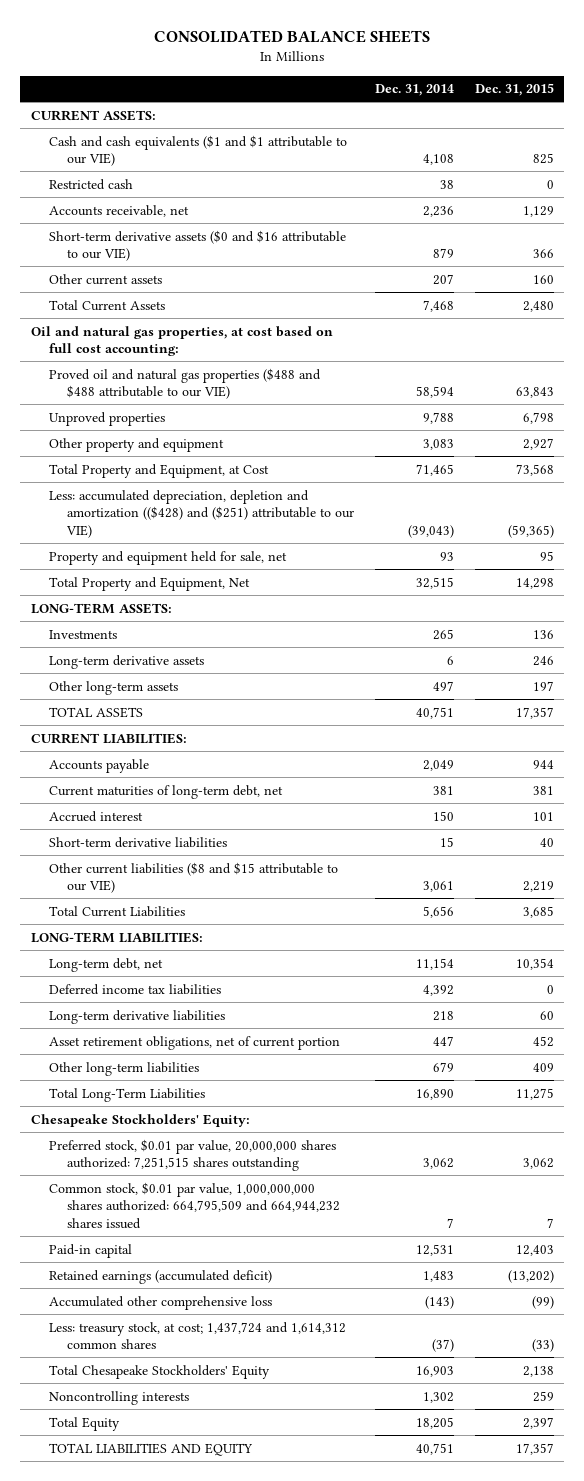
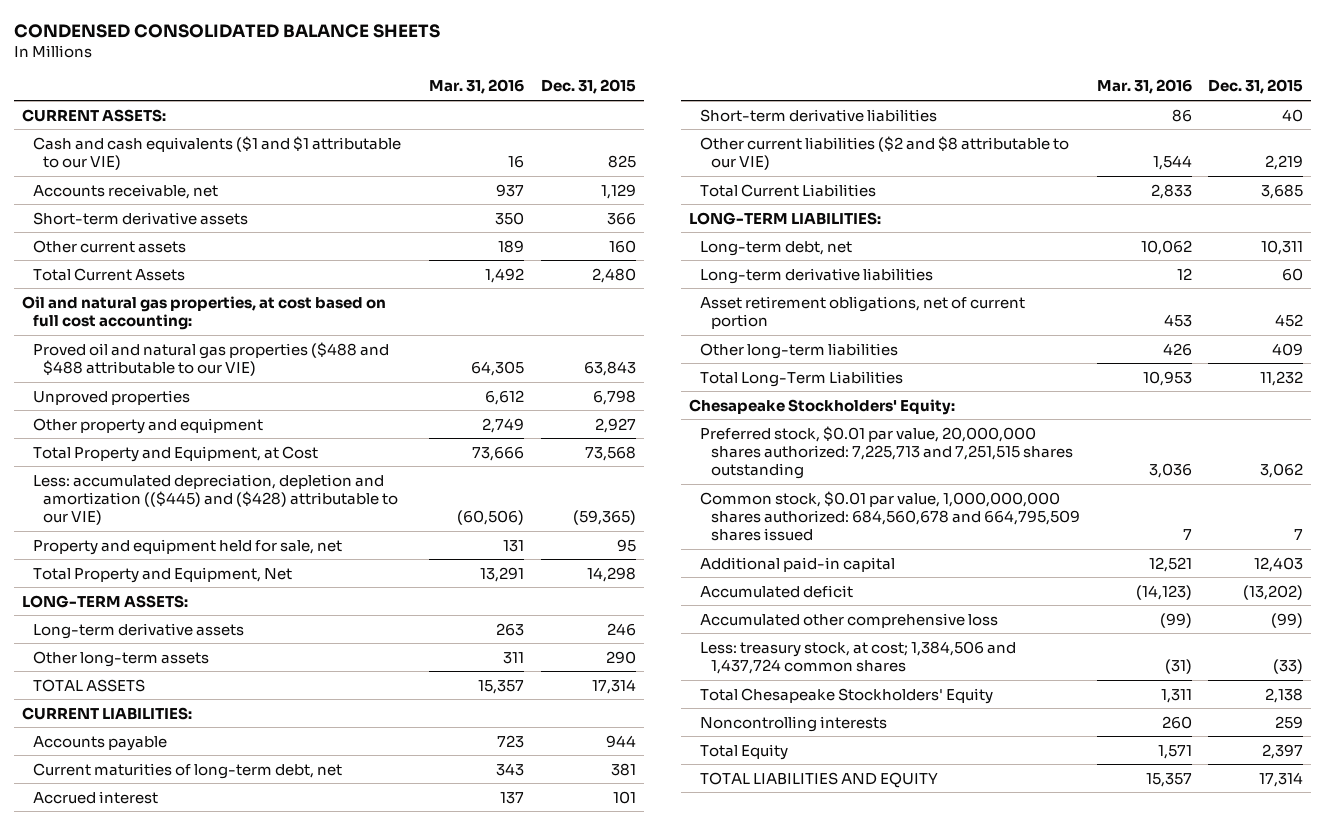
[154,30,431,44] CONSOLIDATED BALANCE SHEETS -> [13,23,440,38] CONDENSED CONSOLIDATED BALANCE SHEETS
[374,84,454,97] Dec. 31, 2014 -> none
none -> [429,79,525,95] Mar. 31, 2016
[48,178,133,190] Restricted cash -> none
[48,229,346,262] Short-term derivative assets ($0 and $16 attributable to our VIE) -> [32,211,248,225] Short-term derivative assets
[48,489,355,538] Less: accumulated depreciation, depletion and amortization (($428) and ($251) attributable to our VIE) -> [32,473,399,526] Less: accumulated depreciation, depletion and amortization (($445) and ($428) attributable to our VIE)
[48,629,117,639] Investments -> none
[532,680,554,691] 197 -> [605,650,636,664] 290
[515,706,554,719] 17,357 -> [591,678,636,694] 17,314
[48,861,338,894] Other current liabilities ($8 and $15 attributable to our VIE) -> [700,135,1070,171] Other current liabilities ($2 and $8 attributable to our VIE)
[48,983,221,995] Deferred income tax liabilities -> none
[515,957,554,970] 10,354 -> [1261,239,1304,255] 10,311
[515,1087,554,1100] 11,275 -> [1260,370,1304,386] 11,232
[48,1138,336,1172] Preferred stock, $0.01 par value, 20,000,000 shares authorized: 7,251,515 shares outstanding -> [700,425,1073,480] Preferred stock, $0.01 par value, 20,000,000 shares authorized: 7,225,713 and 7,251,515 shares outstanding
[48,1181,341,1229] Common stock, $0.01 par value, 1,000,000,000 shares authorized: 664,795,509 and 664,944,232 shares issued -> [700,490,1080,542] Common stock, $0.01 par value, 1,000,000,000 shares authorized: 684,560,678 and 664,795,509 shares issued
[48,1243,132,1258] Paid-in capital -> [700,556,896,572] Additional paid-in capital
[48,1269,272,1284] Retained earnings (accumulated deficit) -> [700,584,854,598] Accumulated deficit
[48,1321,346,1350] Less: treasury stock, at cost; 1,437,724 and 1,614,312 common shares -> [700,640,1017,675] Less: treasury stock, at cost; 1,384,506 and 1,437,724 common shares
[515,1442,554,1455] 17,357 -> [1259,771,1304,787] 17,314

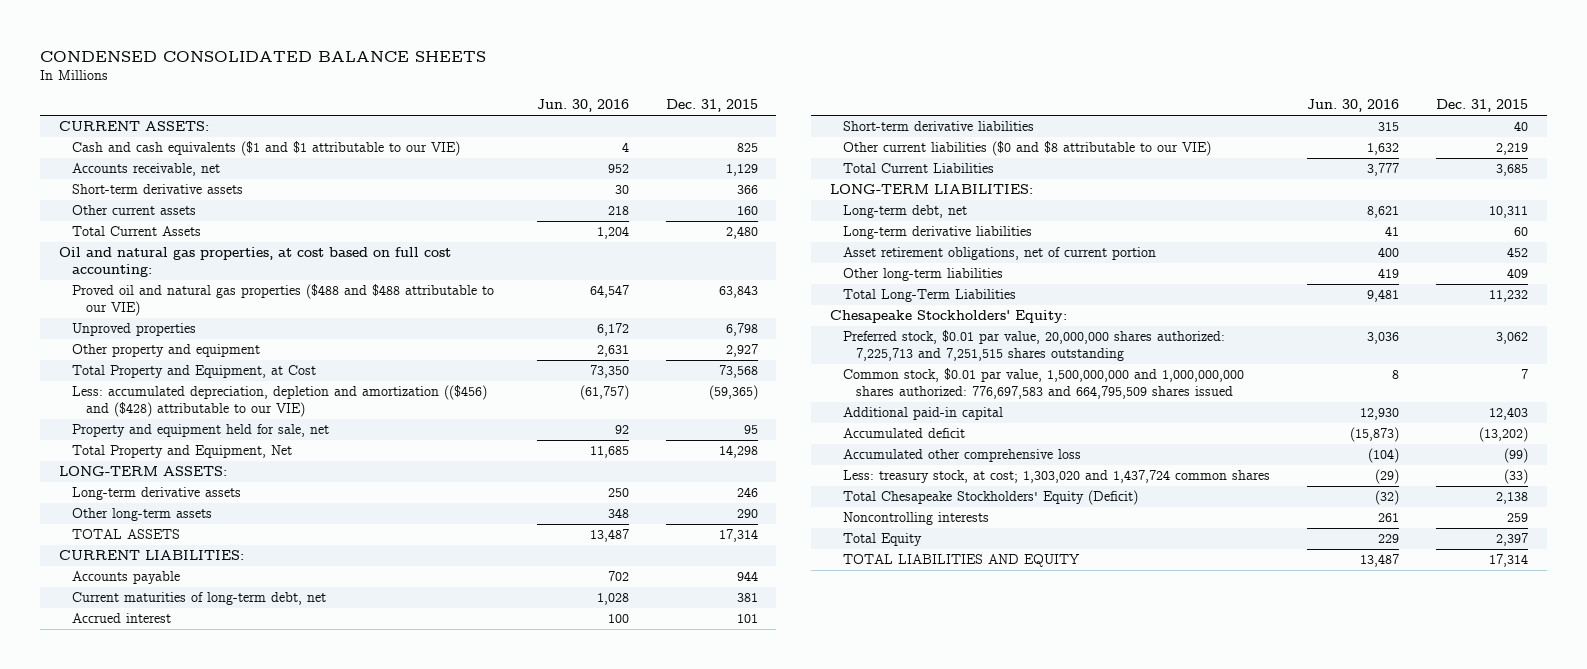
[429,79,525,95] Mar. 31, 2016 -> none
none -> [536,99,629,113] Jun. 30, 2016
[32,473,399,526] Less: accumulated depreciation, depletion and amortization (($445) and ($428) attributable to our VIE) -> [72,385,488,417] Less: accumulated depreciation, depletion and amortization (($456) and ($428) attributable to our VIE)
[700,135,1070,171] Other current liabilities ($2 and $8 attributable to our VIE) -> [842,141,1211,157] Other current liabilities ($0 and $8 attributable to our VIE)
[700,490,1080,542] Common stock, $0.01 par value, 1,000,000,000 shares authorized: 684,560,678 and 664,795,509 shares issued -> [842,368,1244,399] Common stock, $0.01 par value, 1,500,000,000 and 1,000,000,000 shares authorized: 776,697,583 and 664,795,509 shares issued
[700,640,1017,675] Less: treasury stock, at cost; 1,384,506 and 1,437,724 common shares -> [842,470,1270,484] Less: treasury stock, at cost; 1,303,020 and 1,437,724 common shares
[700,687,994,704] Total Chesapeake Stockholders' Equity -> [842,490,1138,506] Total Chesapeake Stockholders' Equity (Deficit)

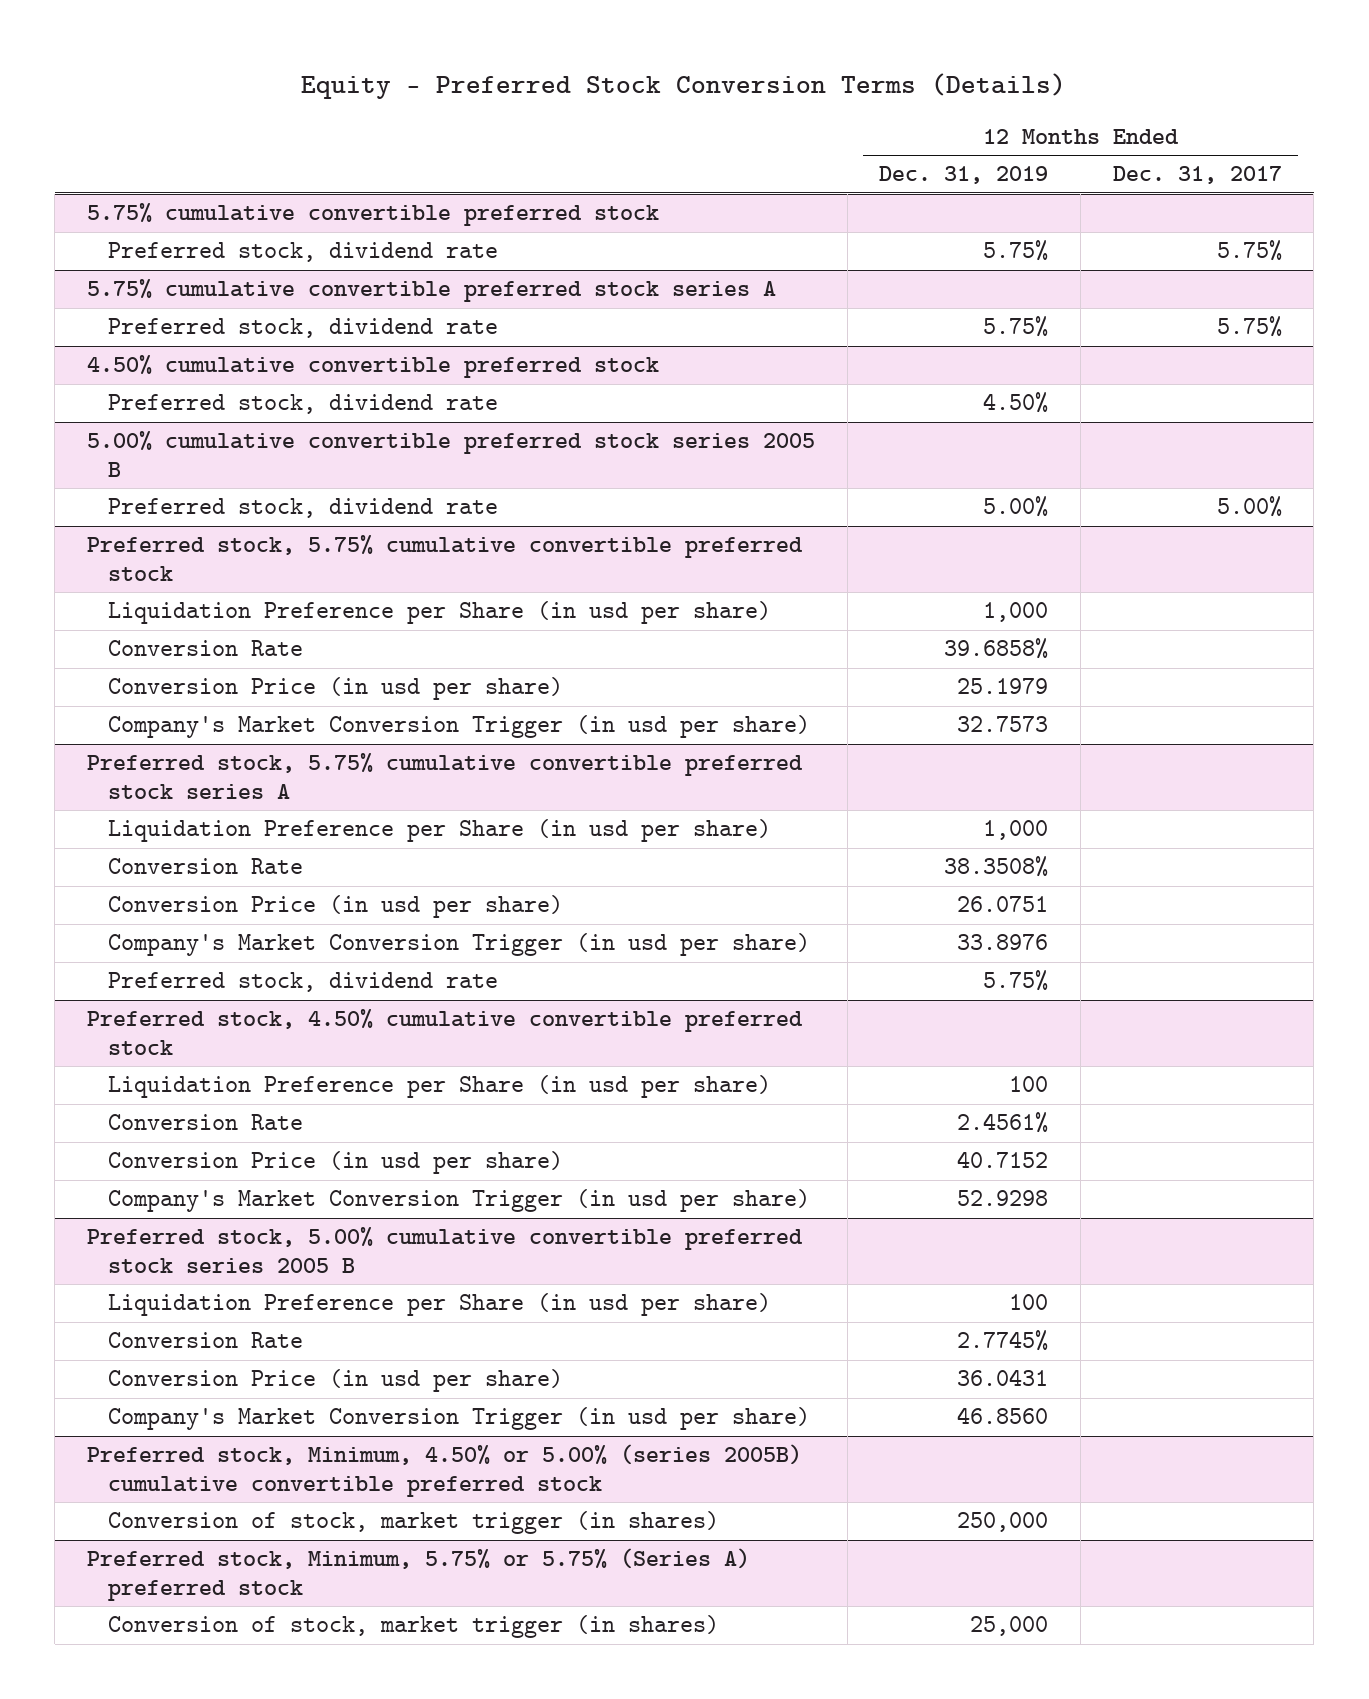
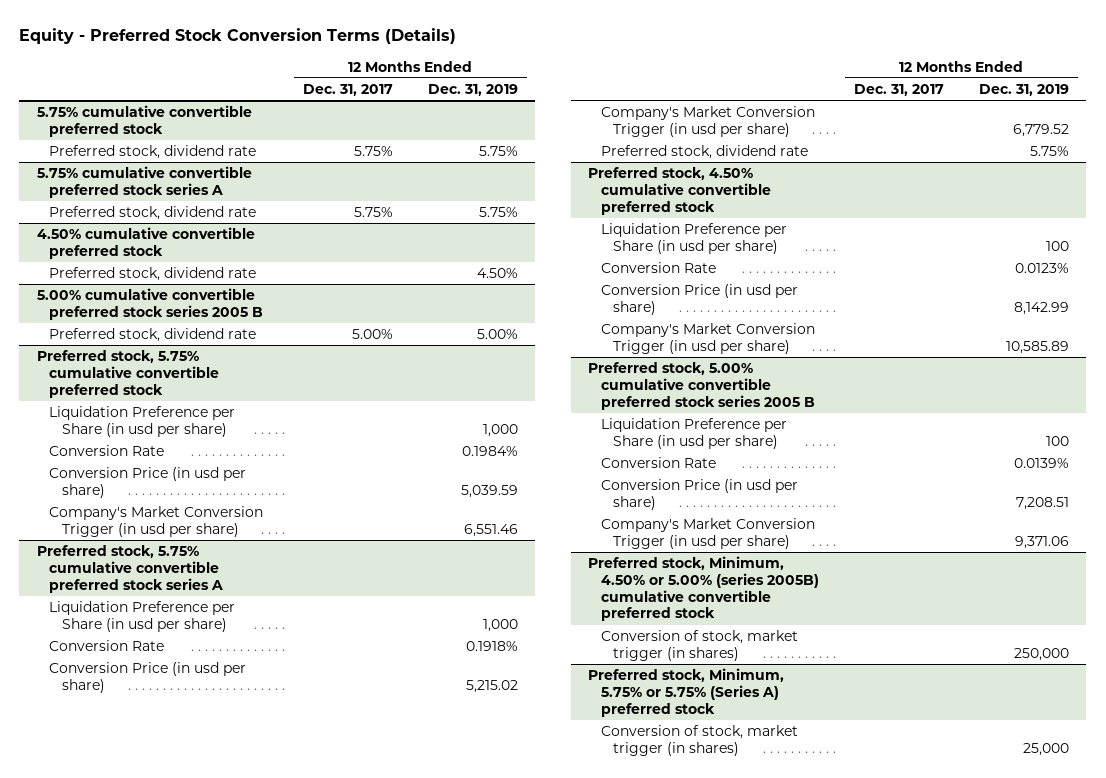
[944,638,1049,660] 39.6858% -> [461,446,518,457] 0.1984%
[957,678,1049,695] 25.1979 -> [460,484,518,498] 5,039.59
[957,716,1049,733] 32.7573 -> [463,523,518,537] 6,551.46
[944,856,1049,878] 38.3508% -> [465,641,518,652] 0.1918%
[957,896,1049,913] 26.0751 -> [465,679,518,693] 5,215.02
[957,934,1049,951] 33.8976 -> [1012,123,1069,137] 6,779.52
[957,1112,1049,1134] 2.4561% -> [1014,263,1069,274] 0.0123%
[957,1151,1049,1169] 40.7152 -> [1013,301,1069,315] 8,142.99
[957,1190,1049,1207] 52.9298 -> [1005,340,1069,354] 10,585.89
[957,1330,1049,1352] 2.7745% -> [1013,458,1069,469] 0.0139%
[957,1369,1049,1387] 36.0431 -> [1015,496,1069,510] 7,208.51
[957,1407,1049,1425] 46.8560 -> [1014,535,1069,549] 9,371.06

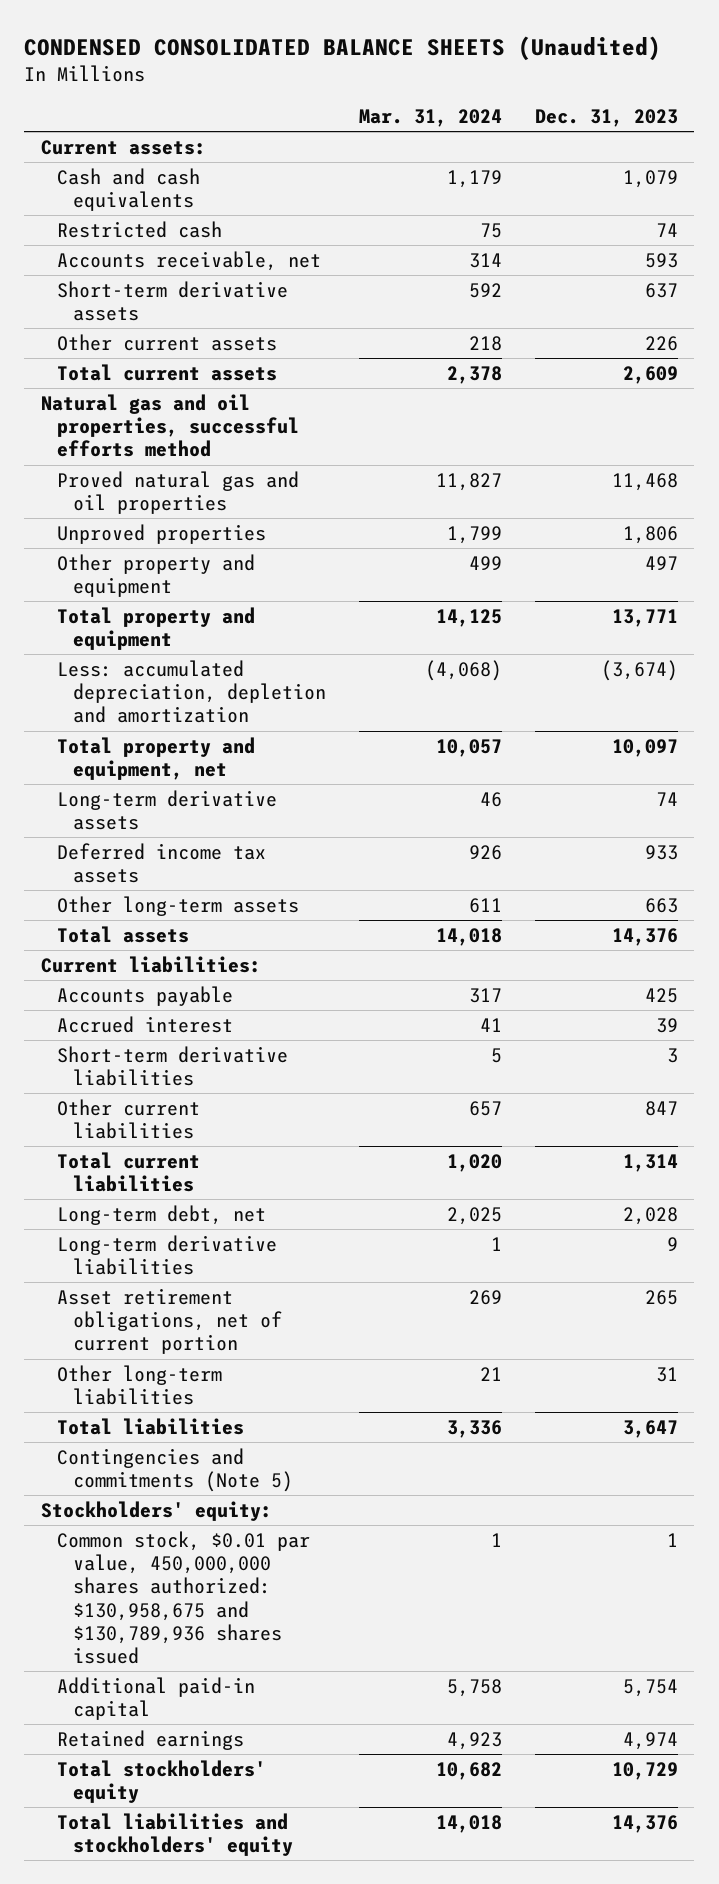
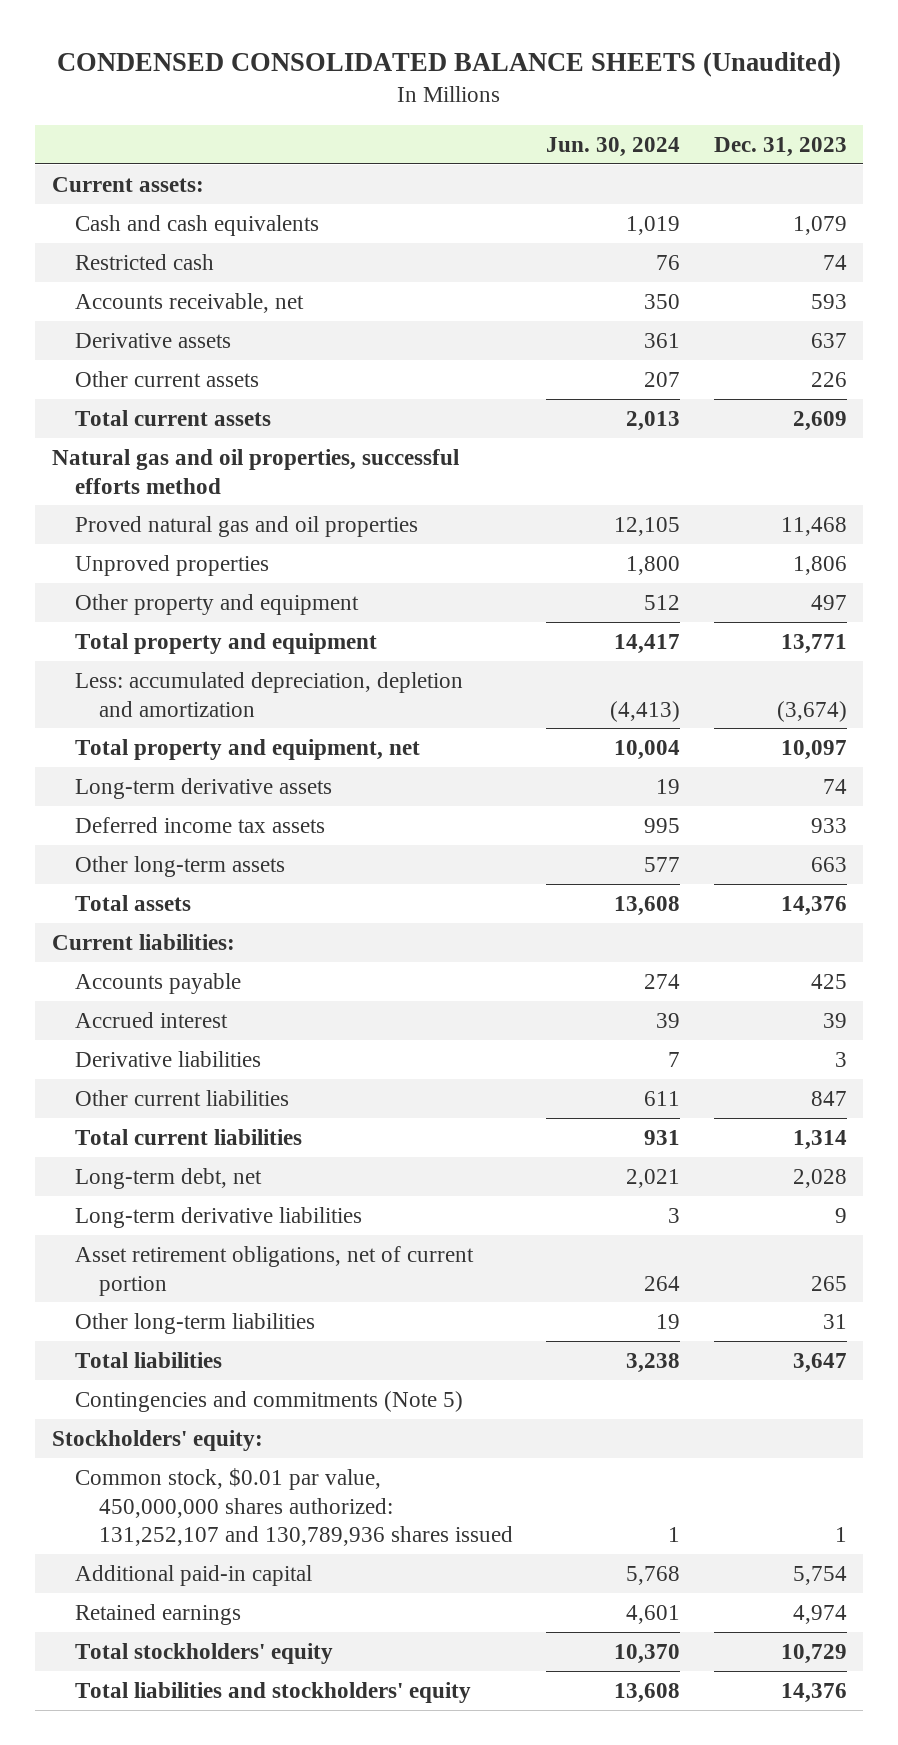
[358,108,502,127] Mar. 31, 2024 -> none
none -> [546,136,681,157] Jun. 30, 2024
[56,280,288,322] Short-term derivative assets -> [75,332,232,348] Derivative assets
[56,1045,288,1087] Short-term derivative liabilities -> [75,1050,262,1067] Derivative liabilities
[56,1530,310,1665] Common stock, $0.01 par value, 450,000,000 shares authorized: $130,958,675 and $130,789,936 shares issued -> [75,1467,514,1547] Common stock, $0.01 par value, 450,000,000 shares authorized: 131,252,107 and 130,789,936 shares issued

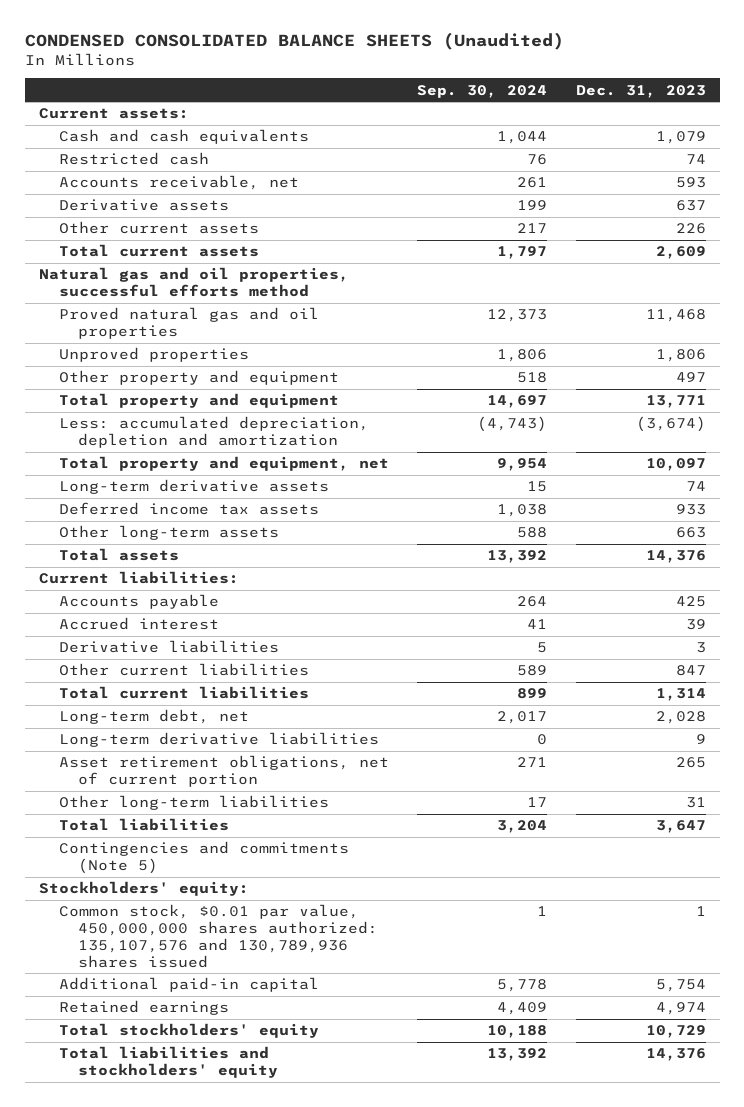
[546,136,681,157] Jun. 30, 2024 -> none
none -> [417,84,548,98] Sep. 30, 2024
[75,1467,514,1547] Common stock, $0.01 par value, 450,000,000 shares authorized: 131,252,107 and 130,789,936 shares issued -> [58,904,379,968] Common stock, $0.01 par value, 450,000,000 shares authorized: 135,107,576 and 130,789,936 shares issued

